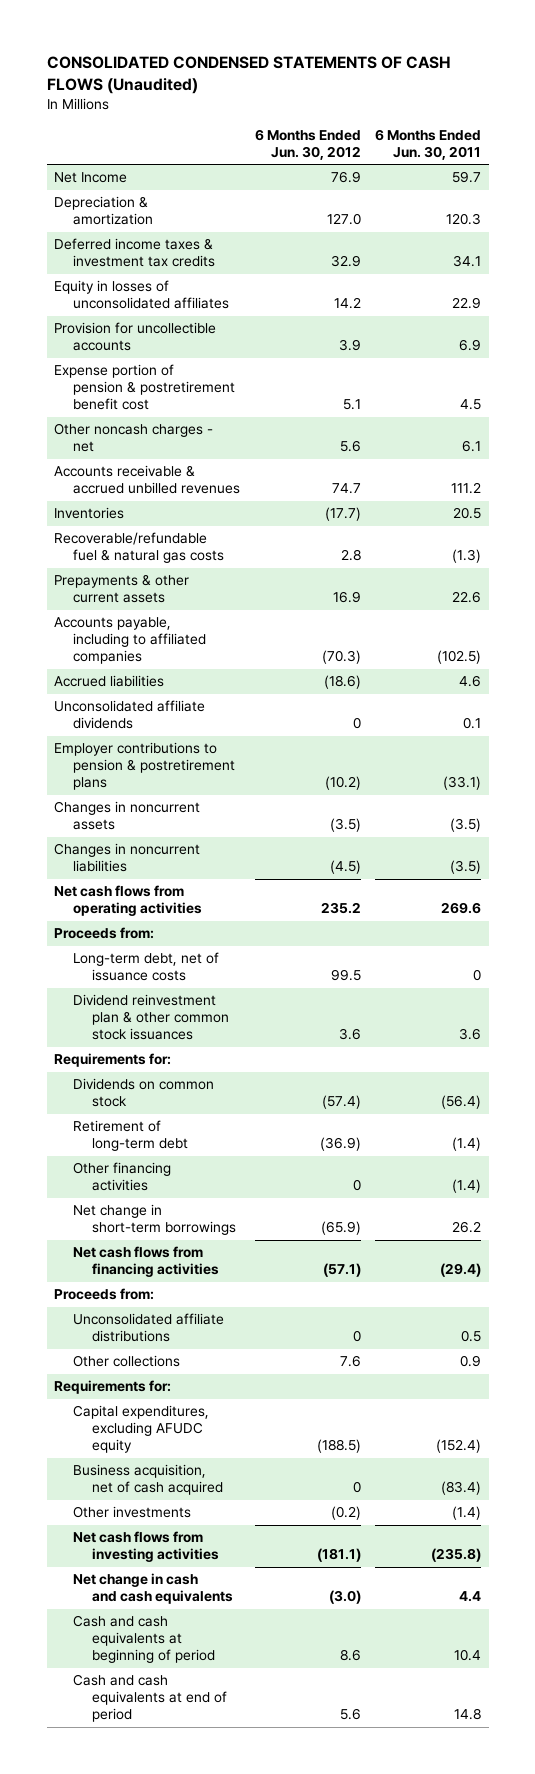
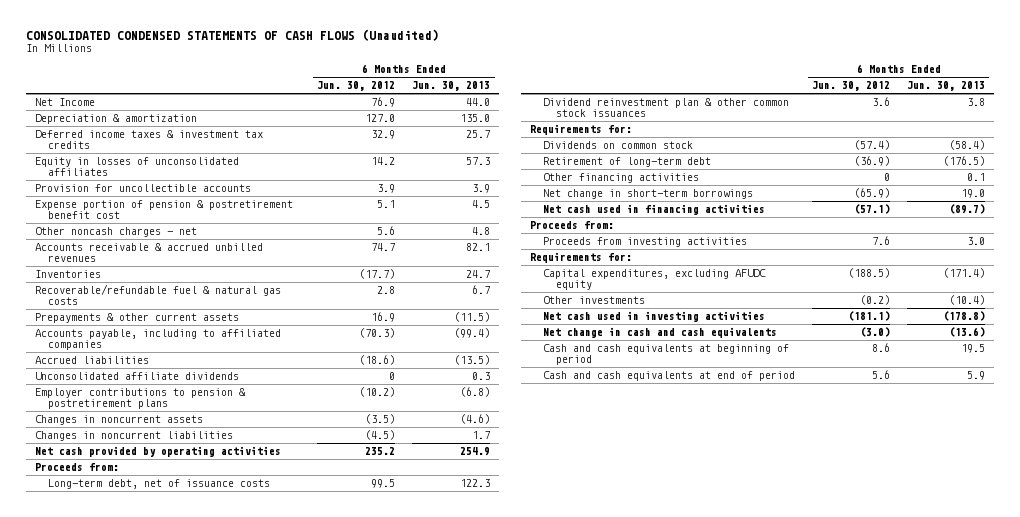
[375,128,482,160] 6 Months Ended Jun. 30, 2011 -> none
none -> [412,81,491,92] Jun. 30, 2013
[54,885,203,917] Net cash flows from operating activities -> [34,446,281,458] Net cash provided by operating activities
[73,1246,220,1278] Net cash flows from financing activities -> [542,204,765,216] Net cash used in financing activities
[73,1313,225,1343] Unconsolidated affiliate distributions -> none
[73,1355,181,1368] Other collections -> none
none -> [542,237,747,248] Proceeds from investing activities
[73,1464,224,1496] Business acquisition, net of cash acquired -> none
[73,1531,220,1563] Net cash flows from investing activities -> [542,311,765,323] Net cash used in investing activities

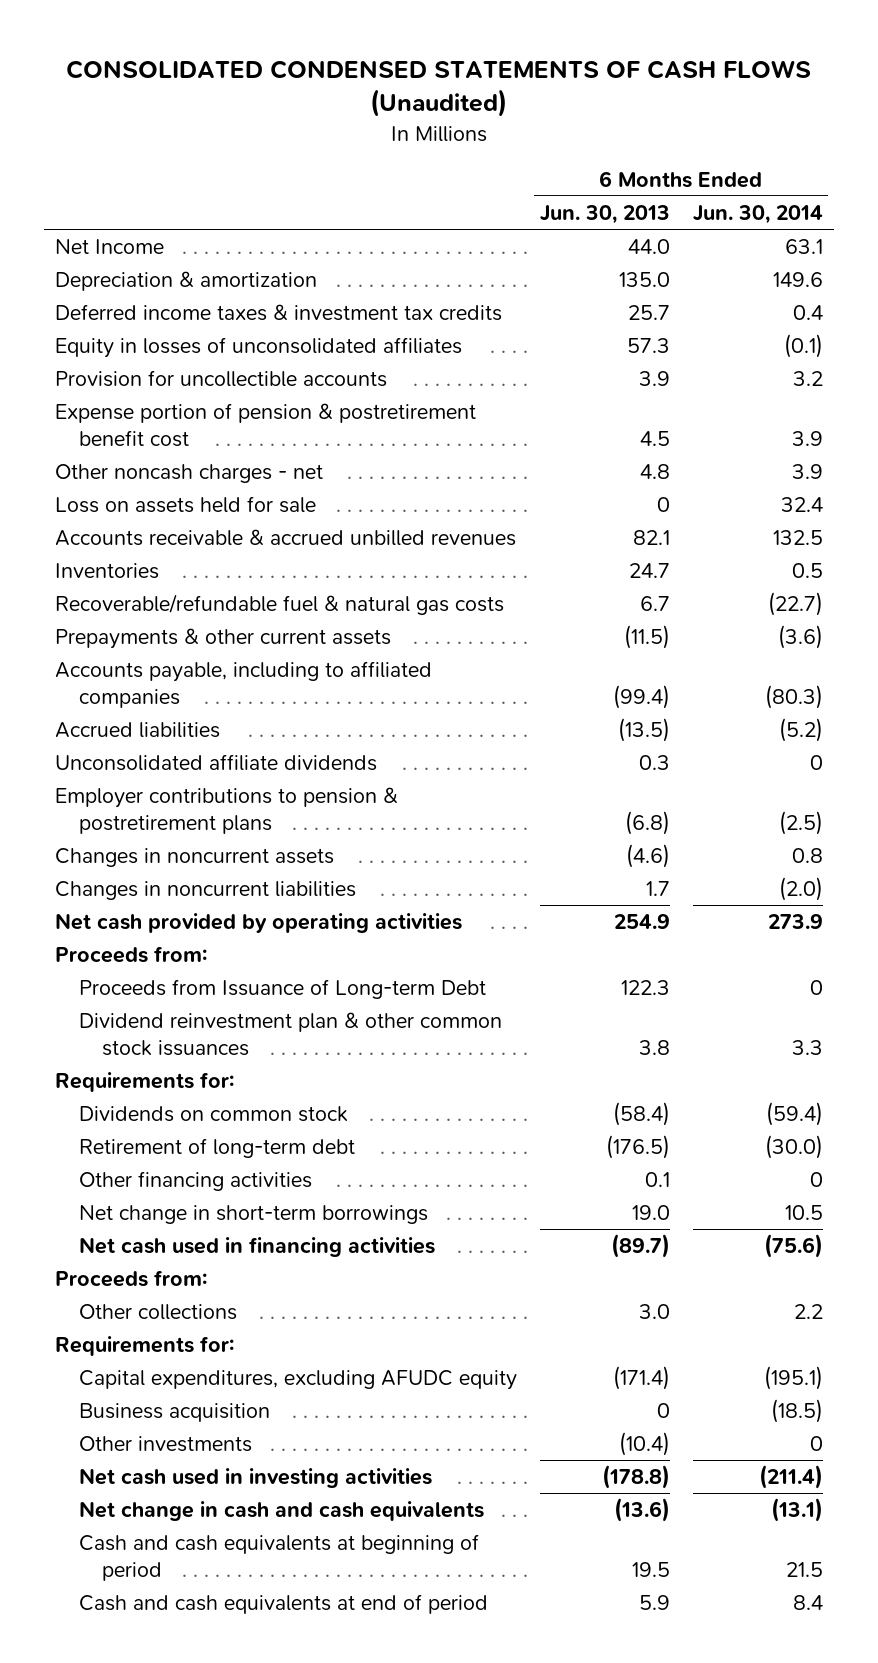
[317,81,396,92] Jun. 30, 2012 -> none
none -> [692,204,823,224] Jun. 30, 2014
none -> [55,496,317,514] Loss on assets held for sale
[48,479,271,490] Long-term debt, net of issuance costs -> [78,979,486,1000] Proceeds from Issuance of Long-term Debt
[542,237,747,248] Proceeds from investing activities -> [78,1304,237,1321] Other collections
none -> [78,1403,270,1423] Business acquisition

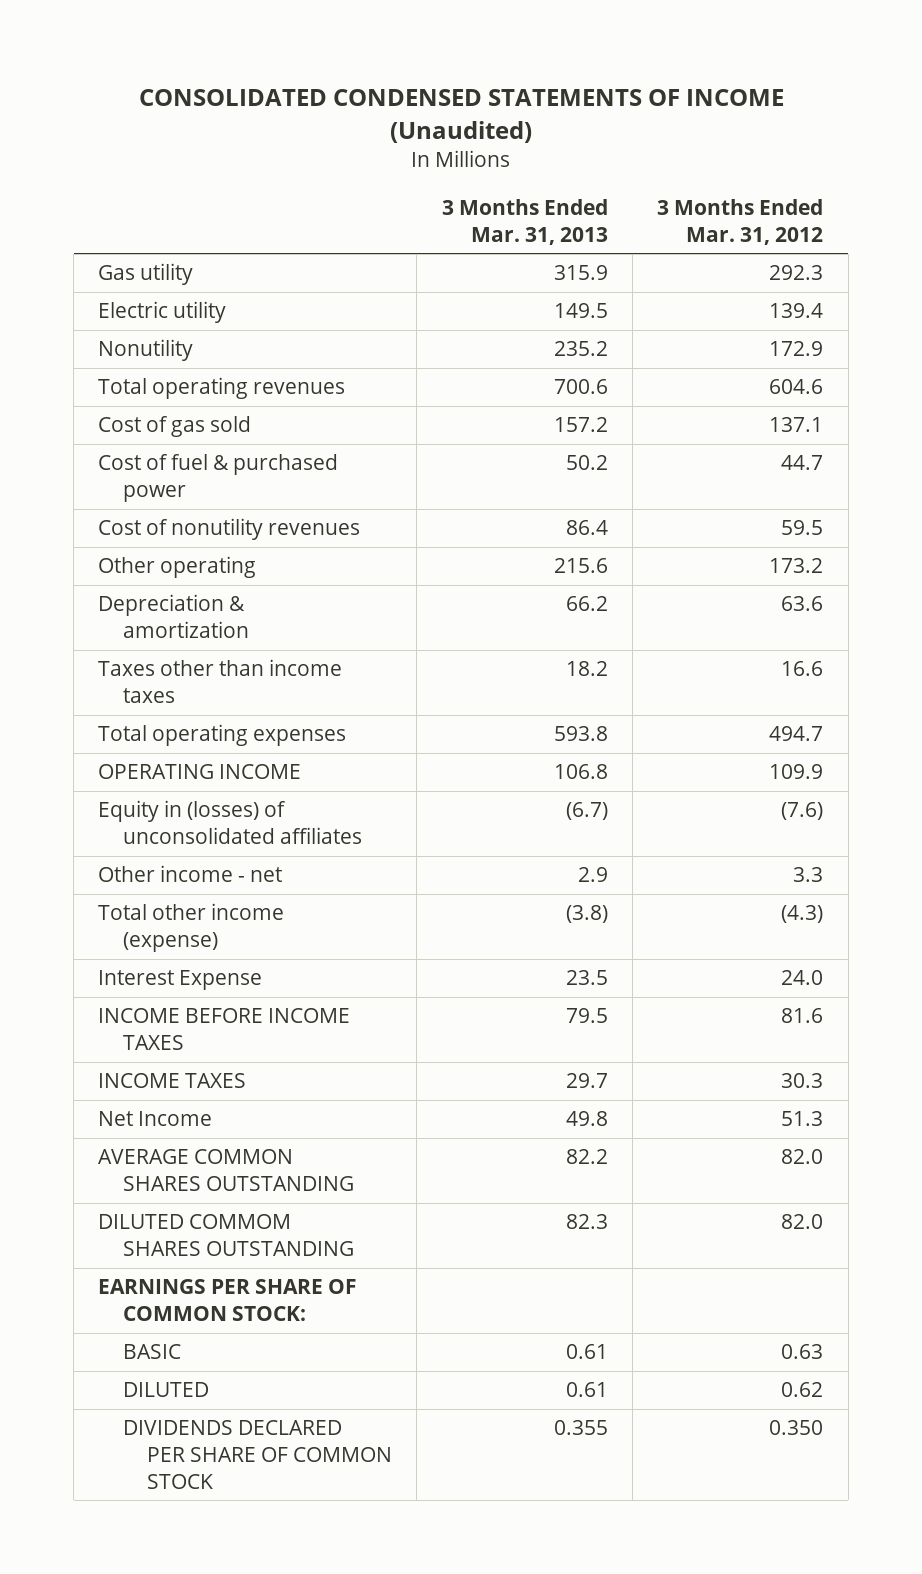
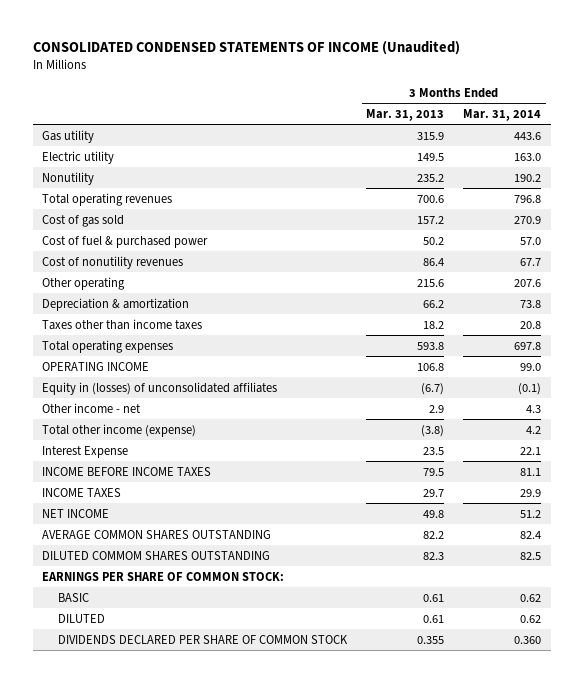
[657,198,824,245] 3 Months Ended Mar. 31, 2012 -> none
none -> [463,108,542,121] Mar. 31, 2014
[98,1111,213,1127] Net Income -> [42,508,110,518] NET INCOME

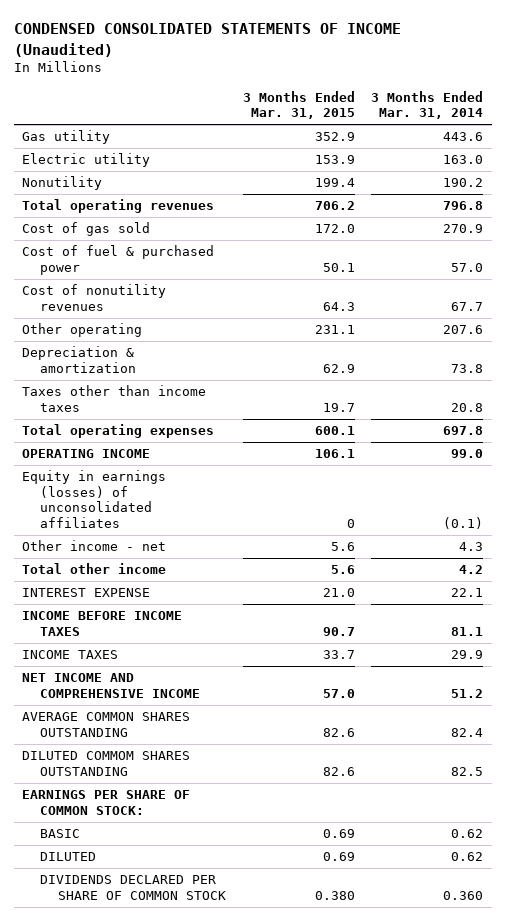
[32,40,460,56] CONSOLIDATED CONDENSED STATEMENTS OF INCOME (Unaudited) -> [13,23,401,57] CONDENSED CONSOLIDATED STATEMENTS OF INCOME (Unaudited)
[366,108,445,121] Mar. 31, 2013 -> none
none -> [242,90,355,120] 3 Months Ended Mar. 31, 2015
[42,381,278,395] Equity in (losses) of unconsolidated affiliates -> [22,470,167,528] Equity in earnings (losses) of unconsolidated affiliates
[42,423,197,437] Total other income (expense) -> [22,563,167,575] Total other income
[42,445,129,458] Interest Expense -> [22,588,151,598] INTEREST EXPENSE
[42,508,110,518] NET INCOME -> [22,673,201,698] NET INCOME AND COMPREHENSIVE INCOME

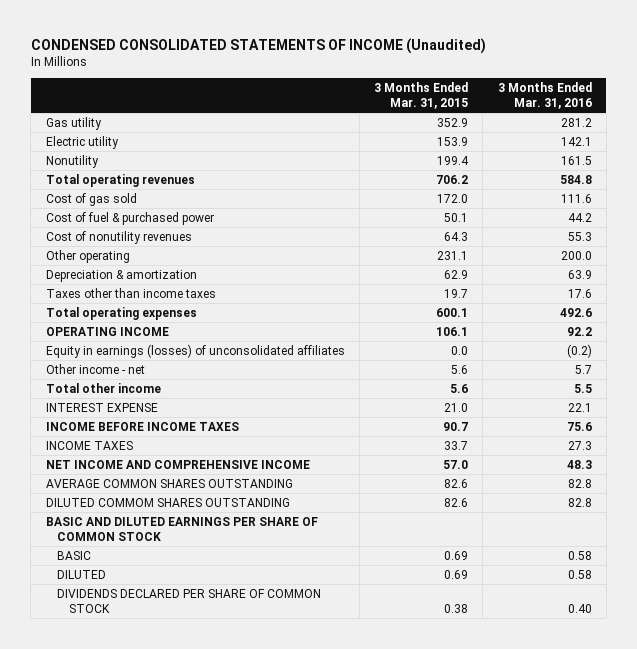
[371,90,484,120] 3 Months Ended Mar. 31, 2014 -> none
none -> [497,81,592,109] 3 Months Ended Mar. 31, 2016
[346,518,355,528] 0 -> [451,345,469,355] 0.0
[22,790,191,815] EARNINGS PER SHARE OF COMMON STOCK: -> [45,516,318,542] BASIC AND DILUTED EARNINGS PER SHARE OF COMMON STOCK
[314,890,355,900] 0.380 -> [444,604,469,614] 0.38

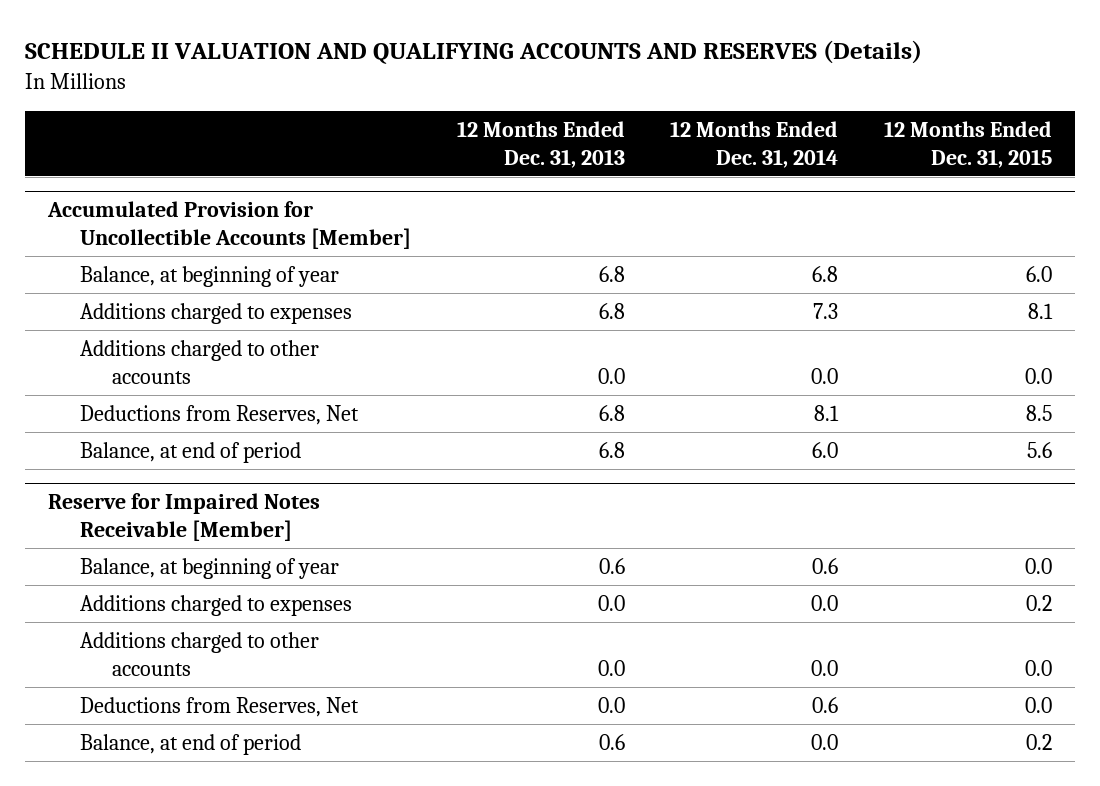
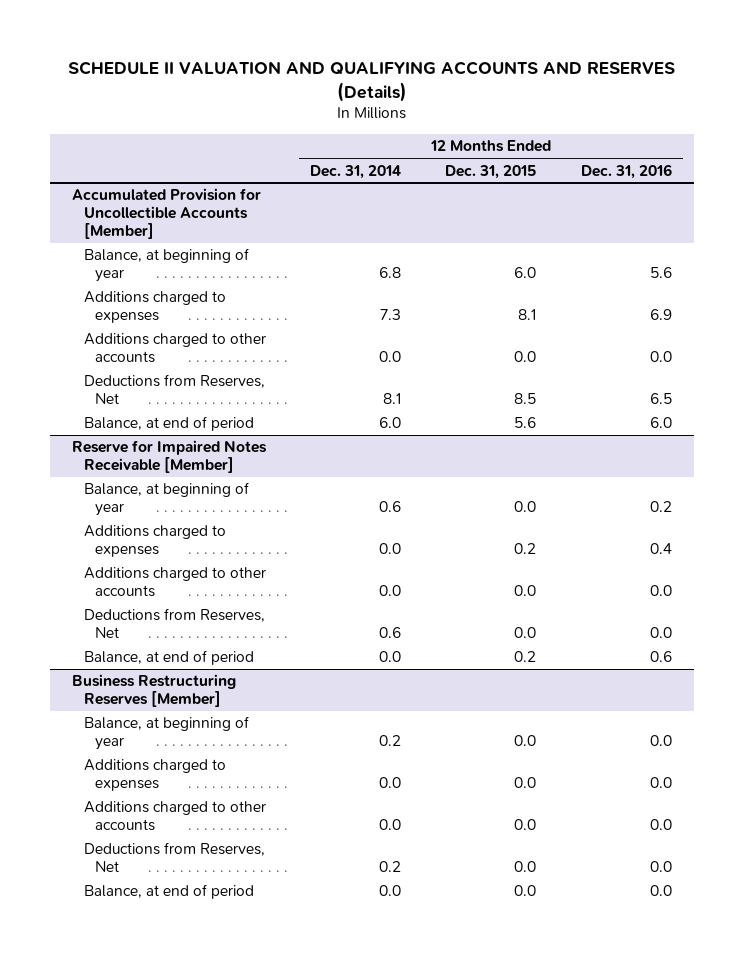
[456,120,625,169] 12 Months Ended Dec. 31, 2013 -> none
none -> [580,163,672,179] Dec. 31, 2016
none -> [71,674,236,708] Business Restructuring Reserves [Member]
none -> [83,716,249,751] Balance, at beginning of year
none -> [83,759,226,792] Additions charged to expenses
none -> [83,801,266,832] Additions charged to other accounts
none -> [83,842,265,873] Deductions from Reserves, Net
none -> [83,884,254,900] Balance, at end of period

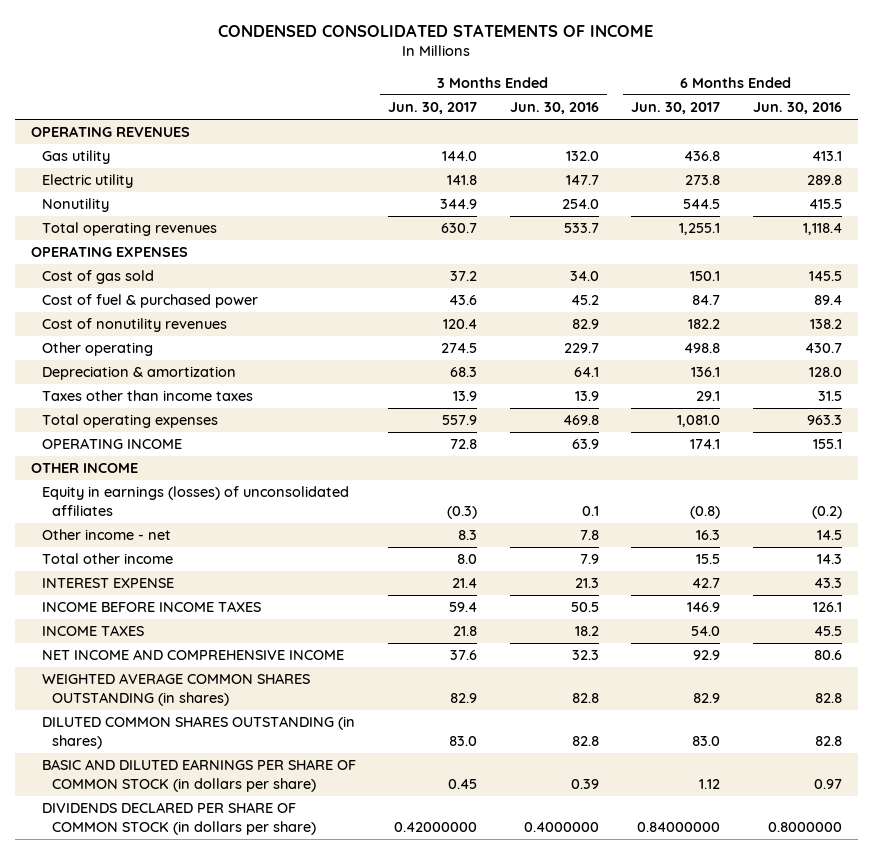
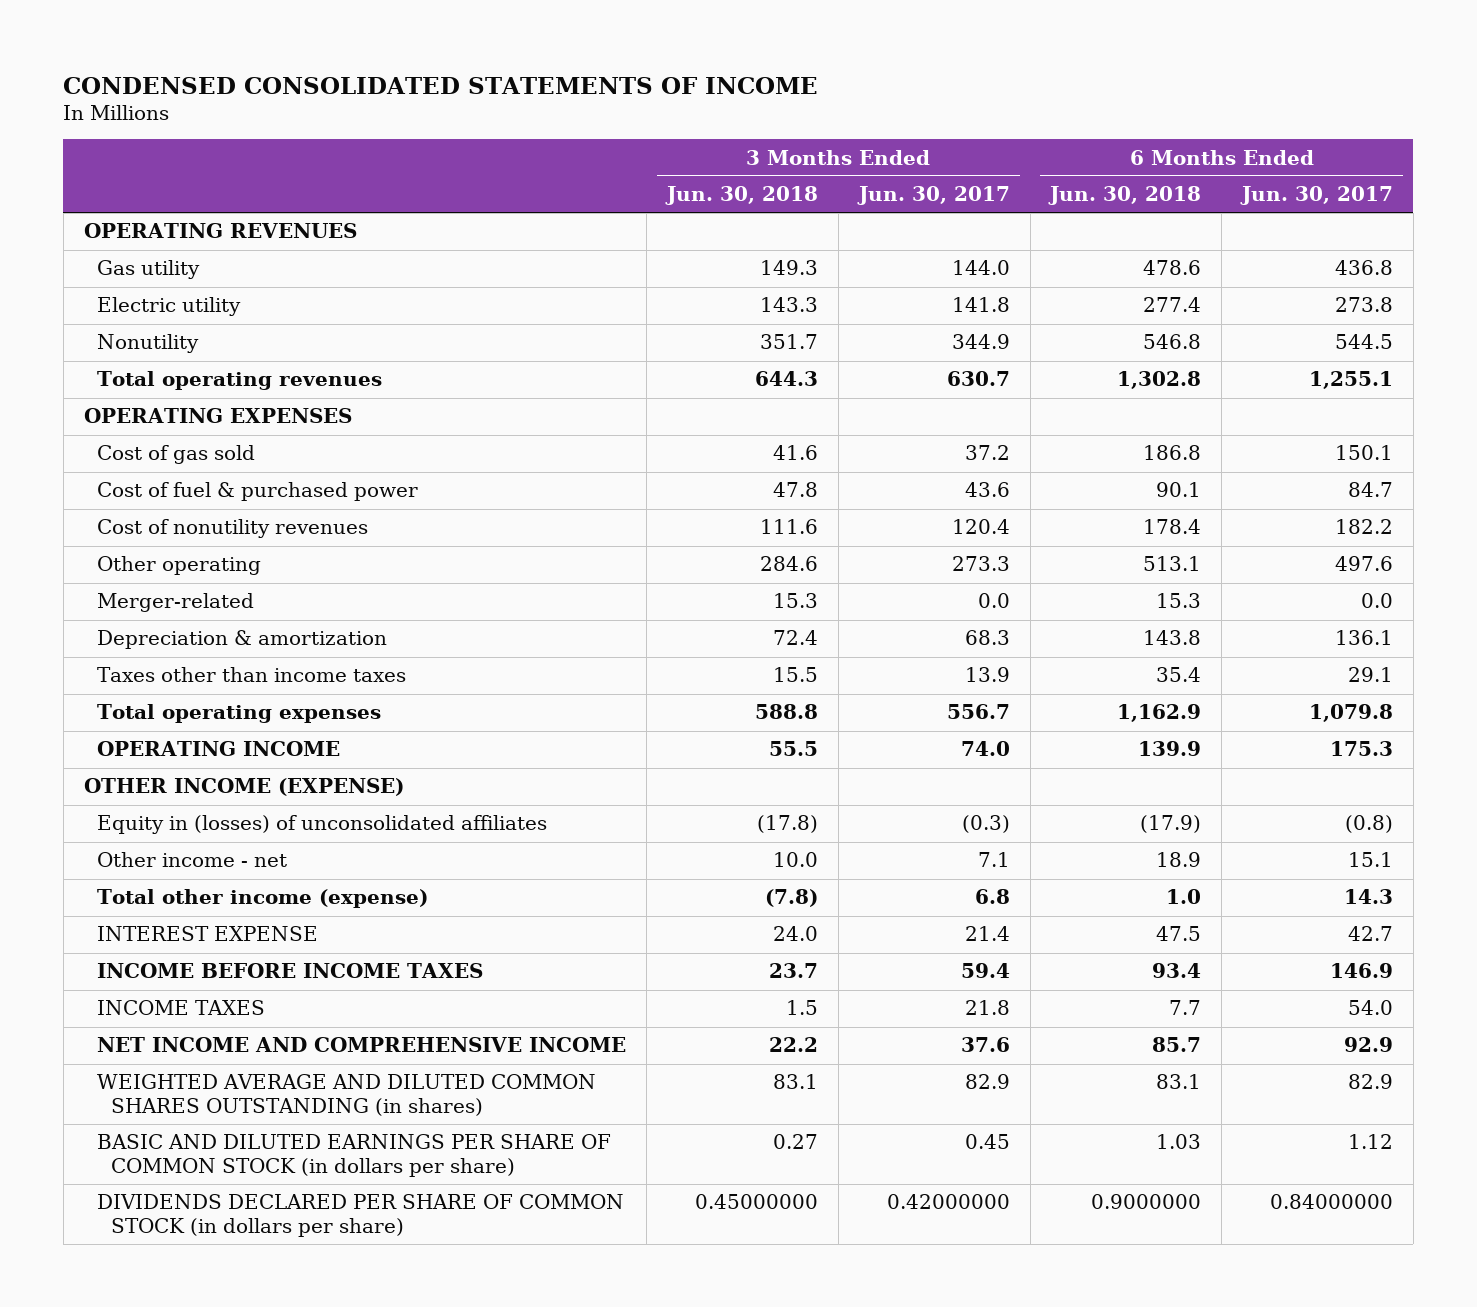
[509,102,599,115] Jun. 30, 2016 -> none
[752,102,842,115] Jun. 30, 2016 -> none
none -> [665,186,819,206] Jun. 30, 2018
none -> [1048,186,1202,206] Jun. 30, 2018
[441,343,478,354] 274.5 -> [951,556,1010,572] 273.3
[684,343,721,354] 498.8 -> [1335,556,1394,572] 497.6
none -> [97,593,255,613] Merger-related
[442,415,478,426] 557.9 -> [946,704,1010,720] 556.7
[677,415,721,428] 1,081.0 -> [1309,704,1394,723] 1,079.8
[450,439,478,450] 72.8 -> [960,741,1010,757] 74.0
[690,439,721,450] 174.1 -> [1330,741,1394,757] 175.3
[31,463,139,474] OTHER INCOME -> [83,778,404,797] OTHER INCOME (EXPENSE)
[41,486,349,516] Equity in earnings (losses) of unconsolidated affiliates -> [97,815,548,835] Equity in (losses) of unconsolidated affiliates
[458,530,478,541] 8.3 -> [977,852,1010,868] 7.1
[696,530,721,541] 16.3 -> [1348,852,1394,868] 15.1
[41,553,173,565] Total other income -> [97,889,429,909] Total other income (expense)
[457,554,478,565] 8.0 -> [974,889,1010,905] 6.8
[696,554,721,565] 15.5 -> [1344,889,1394,905] 14.3
[41,716,355,749] DILUTED COMMON SHARES OUTSTANDING (in shares) -> none
[41,673,310,706] WEIGHTED AVERAGE COMMON SHARES OUTSTANDING (in shares) -> [97,1074,597,1117] WEIGHTED AVERAGE AND DILUTED COMMON SHARES OUTSTANDING (in shares)

